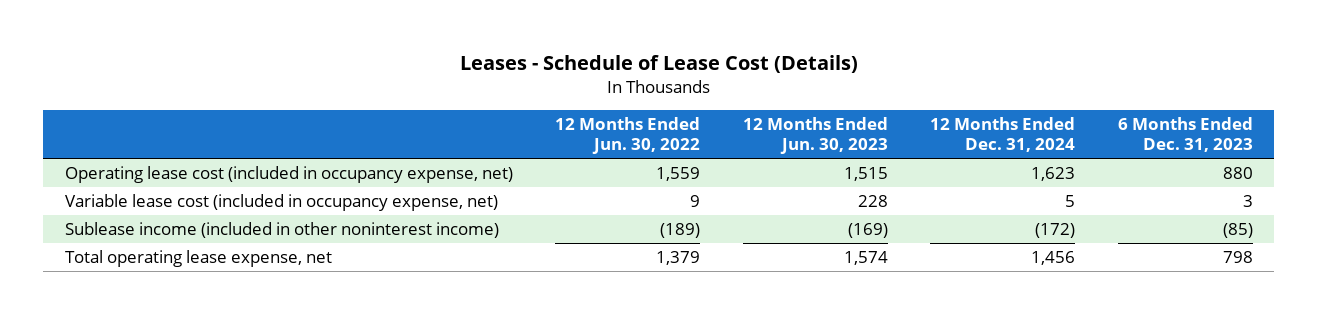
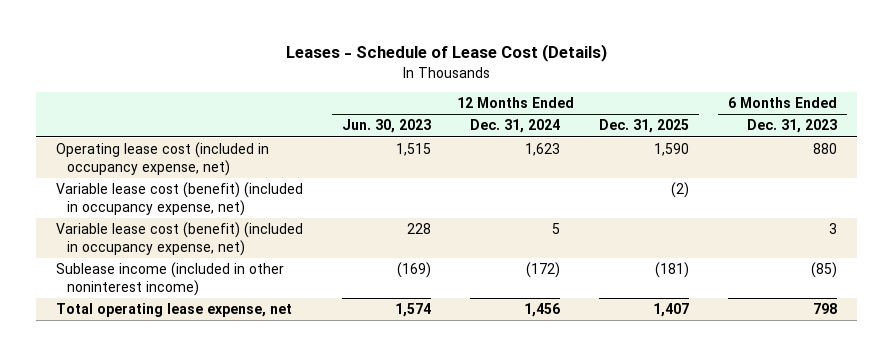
[555,116,701,155] 12 Months Ended Jun. 30, 2022 -> none
none -> [599,119,690,134] Dec. 31, 2025
none -> [55,182,303,216] Variable lease cost (benefit) (included in occupancy expense, net)
[64,194,498,212] Variable lease cost (included in occupancy expense, net) -> [55,222,303,256] Variable lease cost (benefit) (included in occupancy expense, net)

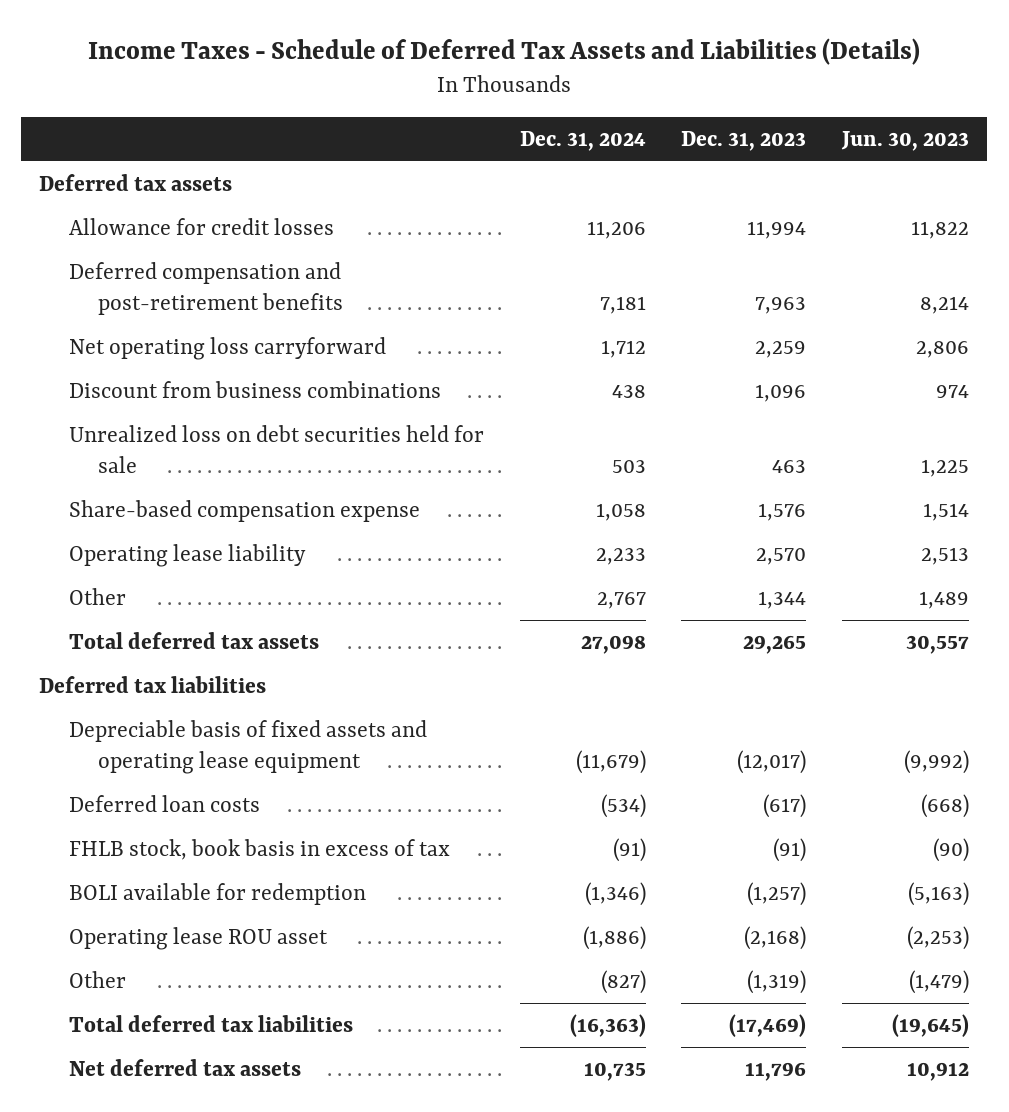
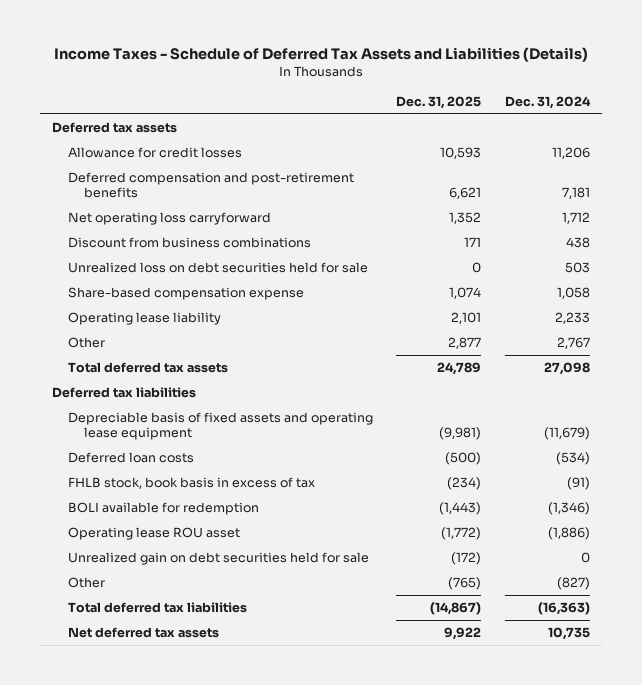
[681,130,807,151] Dec. 31, 2023 -> none
[841,130,970,151] Jun. 30, 2023 -> none
none -> [396,95,482,109] Dec. 31, 2025
none -> [67,552,369,566] Unrealized gain on debt securities held for sale

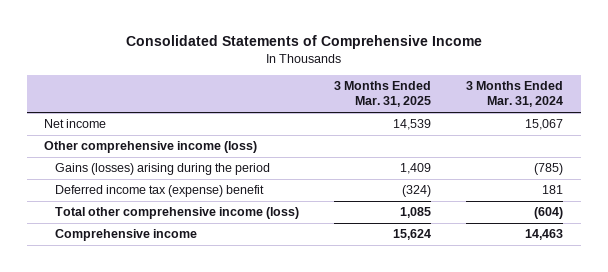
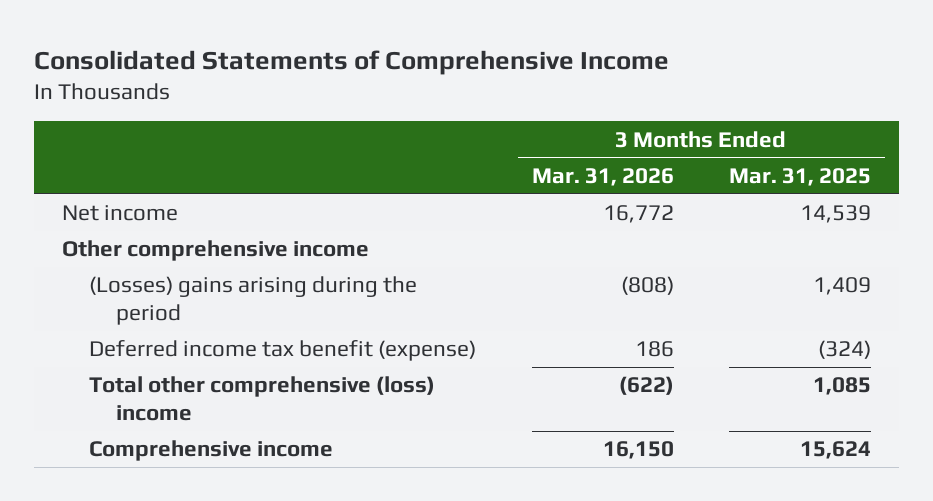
[466,80,564,108] 3 Months Ended Mar. 31, 2024 -> none
none -> [531,168,674,187] Mar. 31, 2026
[44,141,258,154] Other comprehensive income (loss) -> [61,240,369,262] Other comprehensive income
[54,163,270,176] Gains (losses) arising during the period -> [88,276,417,325] (Losses) gains arising during the period
[54,185,264,198] Deferred income tax (expense) benefit -> [88,340,476,362] Deferred income tax benefit (expense)
[54,207,299,220] Total other comprehensive income (loss) -> [88,376,435,421] Total other comprehensive (loss) income

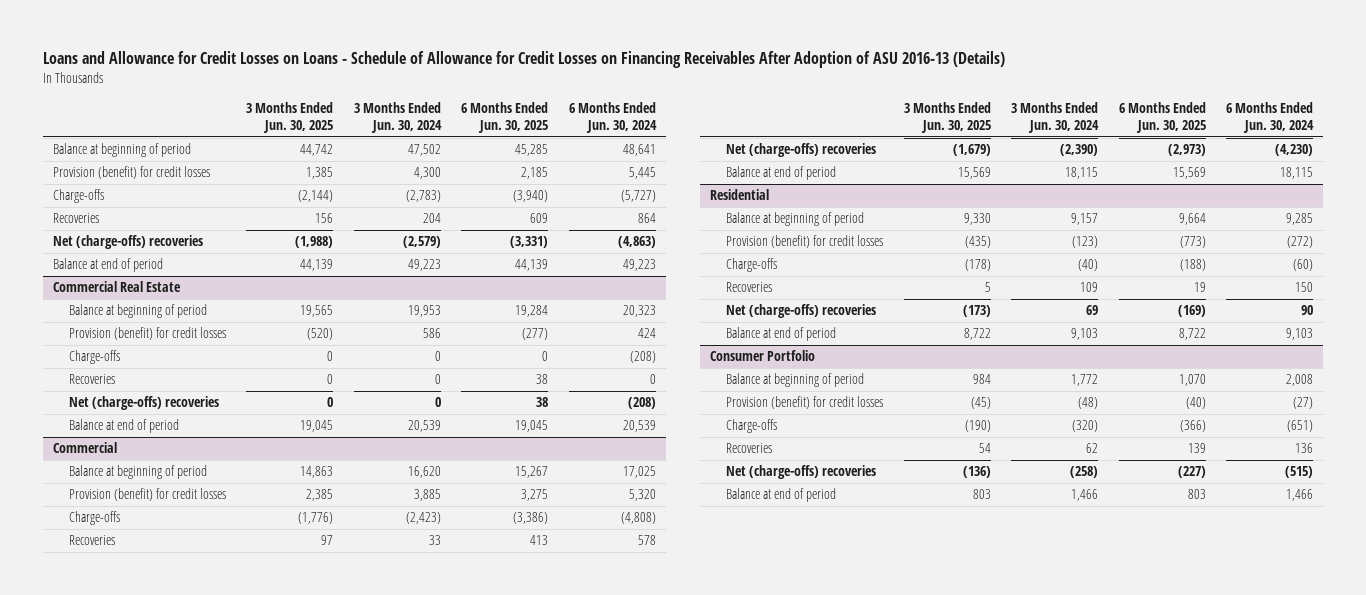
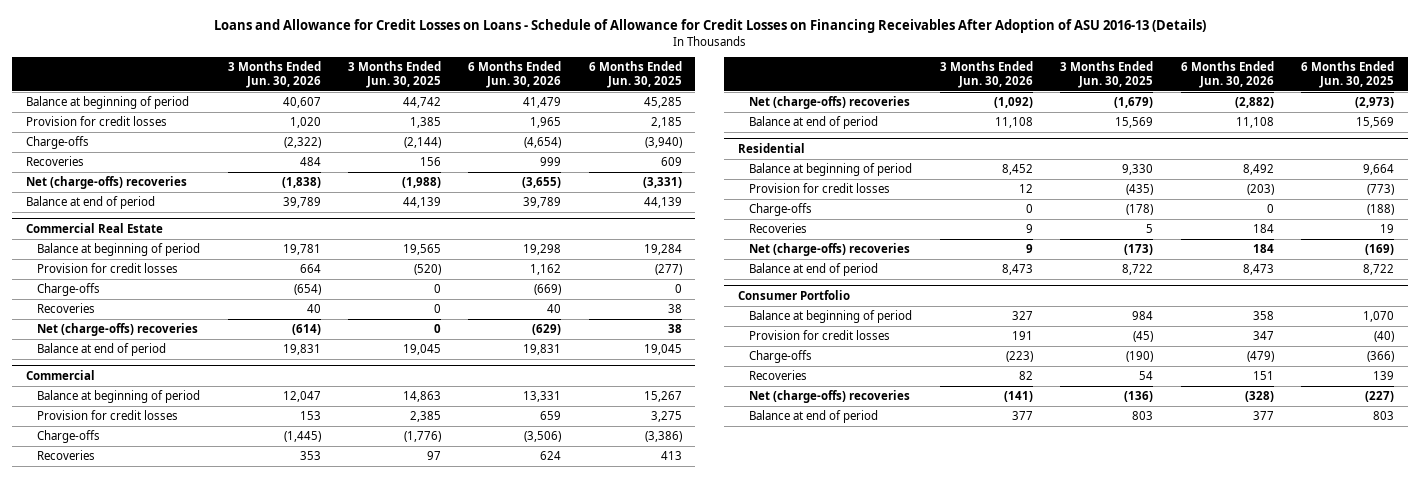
[353,101,442,134] 3 Months Ended Jun. 30, 2024 -> none
[568,101,657,134] 6 Months Ended Jun. 30, 2024 -> none
none -> [227,61,321,88] 3 Months Ended Jun. 30, 2026
none -> [468,61,562,88] 6 Months Ended Jun. 30, 2026
[52,166,210,180] Provision (benefit) for credit losses -> [25,116,167,127] Provision for credit losses
[68,327,226,341] Provision (benefit) for credit losses -> [37,263,179,274] Provision for credit losses
[68,488,226,502] Provision (benefit) for credit losses -> [37,410,179,421] Provision for credit losses
[726,235,884,249] Provision (benefit) for credit losses -> [749,183,891,194] Provision for credit losses
[726,396,884,410] Provision (benefit) for credit losses -> [749,330,891,341] Provision for credit losses

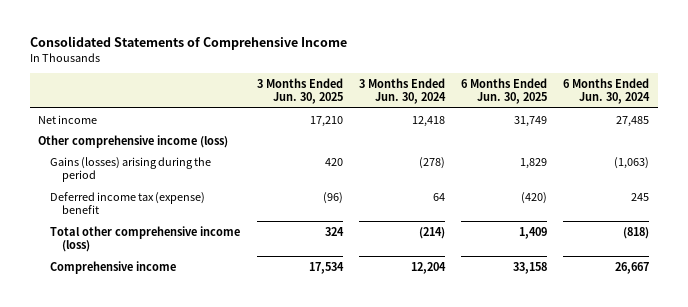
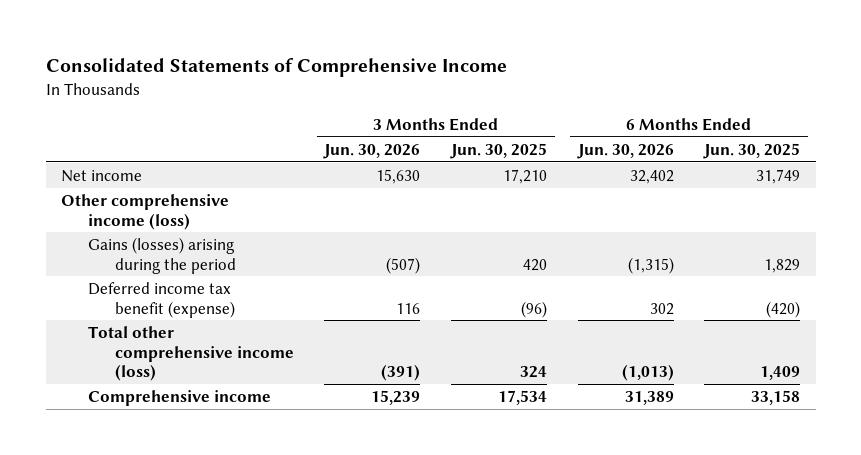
[358,77,446,105] 3 Months Ended Jun. 30, 2024 -> none
[563,77,651,105] 6 Months Ended Jun. 30, 2024 -> none
none -> [323,143,421,159] Jun. 30, 2026
none -> [576,143,674,159] Jun. 30, 2026
[50,191,206,214] Deferred income tax (expense) benefit -> [88,281,235,318] Deferred income tax benefit (expense)

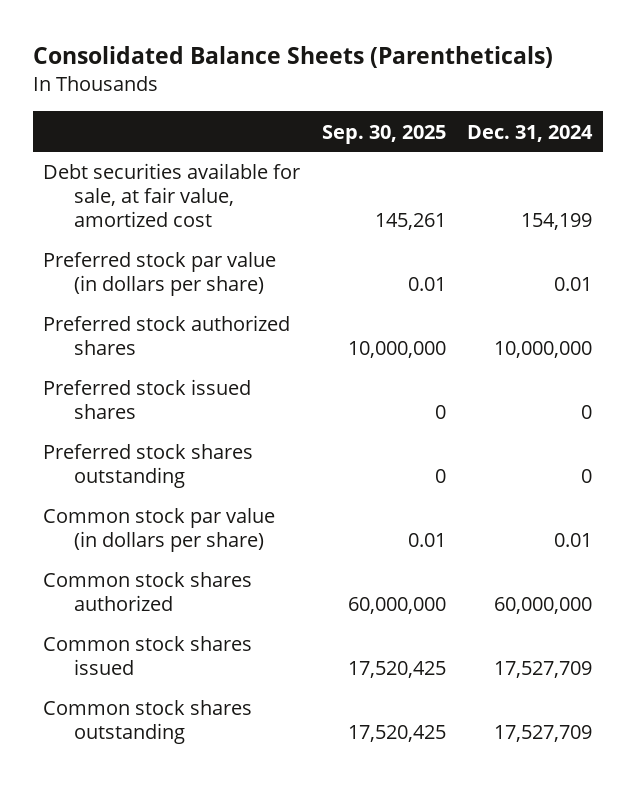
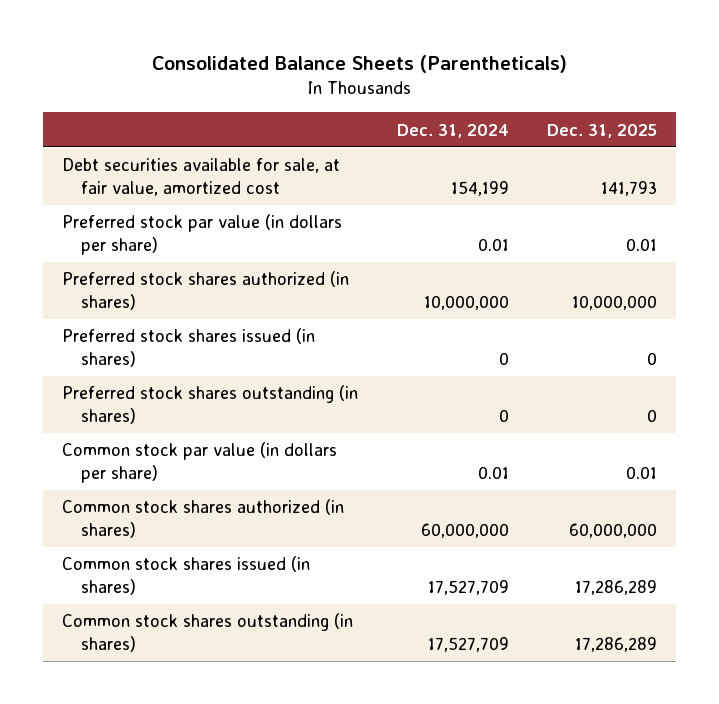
[321,124,446,144] Sep. 30, 2025 -> none
none -> [547,123,658,138] Dec. 31, 2025
[43,315,291,356] Preferred stock authorized shares -> [61,271,349,310] Preferred stock shares authorized (in shares)
[43,379,252,420] Preferred stock issued shares -> [61,328,315,367] Preferred stock shares issued (in shares)
[43,444,254,489] Preferred stock shares outstanding -> [61,385,358,424] Preferred stock shares outstanding (in shares)
[43,572,253,612] Common stock shares authorized -> [61,499,344,538] Common stock shares authorized (in shares)
[43,636,253,676] Common stock shares issued -> [61,556,310,595] Common stock shares issued (in shares)
[43,700,253,745] Common stock shares outstanding -> [61,613,353,652] Common stock shares outstanding (in shares)

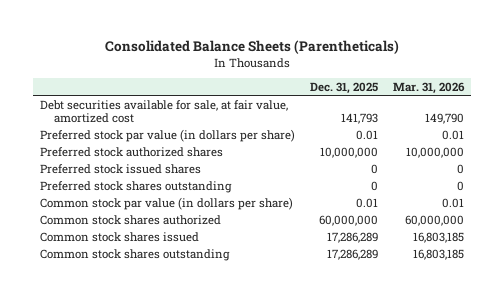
[396,123,509,138] Dec. 31, 2024 -> none
none -> [392,81,465,94] Mar. 31, 2026
[61,271,349,310] Preferred stock shares authorized (in shares) -> [40,146,224,157] Preferred stock authorized shares
[61,328,315,367] Preferred stock shares issued (in shares) -> [40,163,202,174] Preferred stock issued shares
[61,385,358,424] Preferred stock shares outstanding (in shares) -> [40,180,233,193] Preferred stock shares outstanding
[61,499,344,538] Common stock shares authorized (in shares) -> [40,214,222,225] Common stock shares authorized
[61,556,310,595] Common stock shares issued (in shares) -> [40,231,200,242] Common stock shares issued
[61,613,353,652] Common stock shares outstanding (in shares) -> [40,248,231,261] Common stock shares outstanding

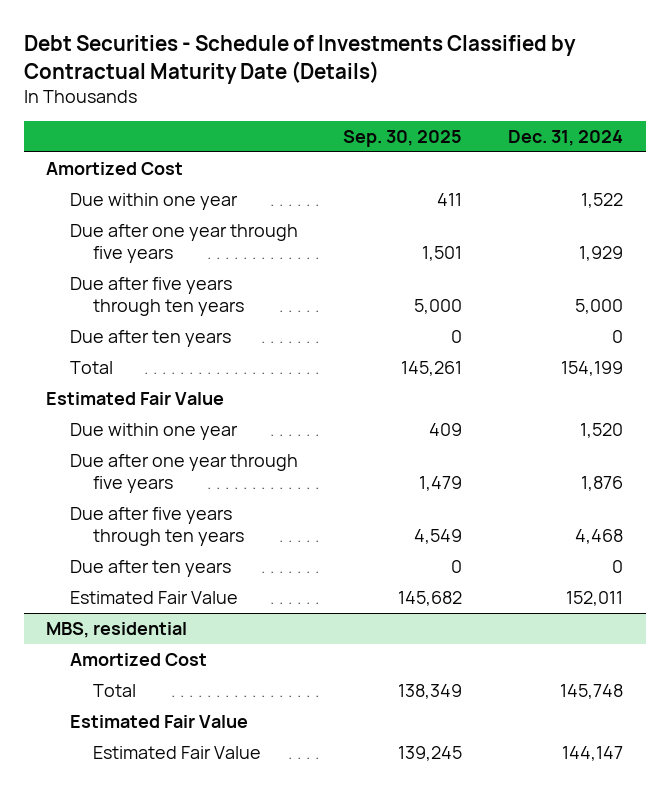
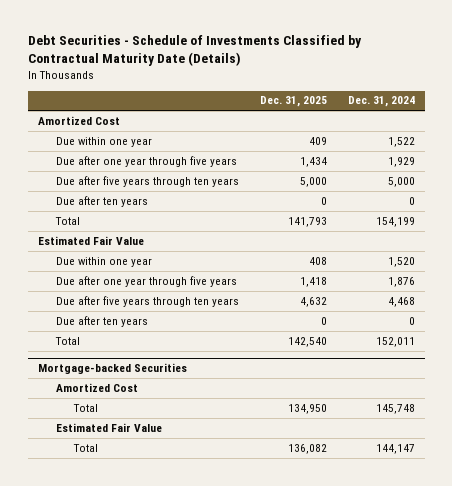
[343,129,463,147] Sep. 30, 2025 -> none
none -> [259,96,327,108] Dec. 31, 2025
[46,622,188,639] MBS, residential -> none
[69,591,238,605] Estimated Fair Value -> [55,336,81,345] Total
none -> [37,363,187,375] Mortgage-backed Securities
[92,746,261,760] Estimated Fair Value -> [73,443,99,452] Total

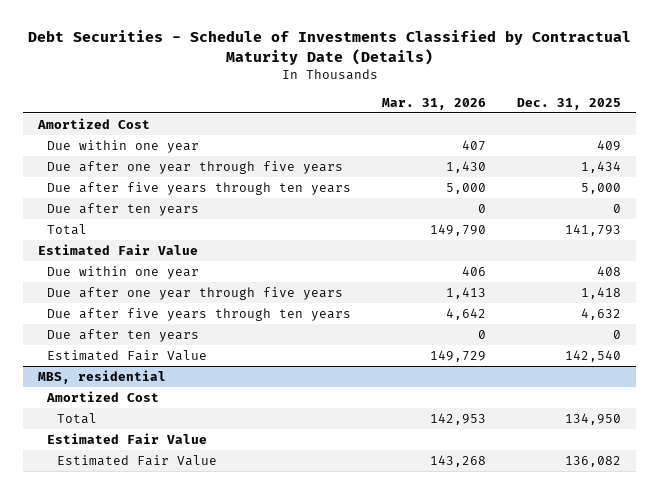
[347,96,415,108] Dec. 31, 2024 -> none
none -> [382,97,487,110] Mar. 31, 2026
[37,363,187,375] Mortgage-backed Securities -> none
[55,336,81,345] Total -> [47,349,208,361] Estimated Fair Value
none -> [38,369,167,384] MBS, residential
[73,443,99,452] Total -> [56,454,217,466] Estimated Fair Value

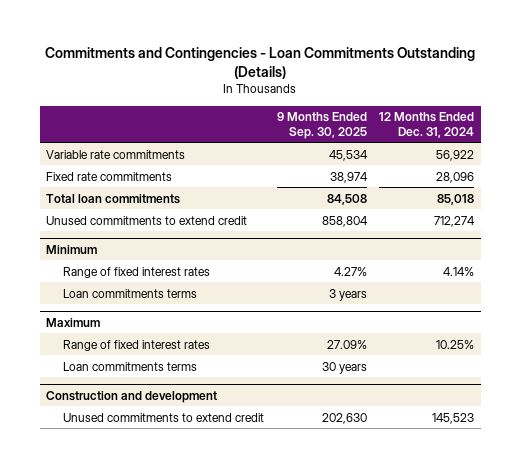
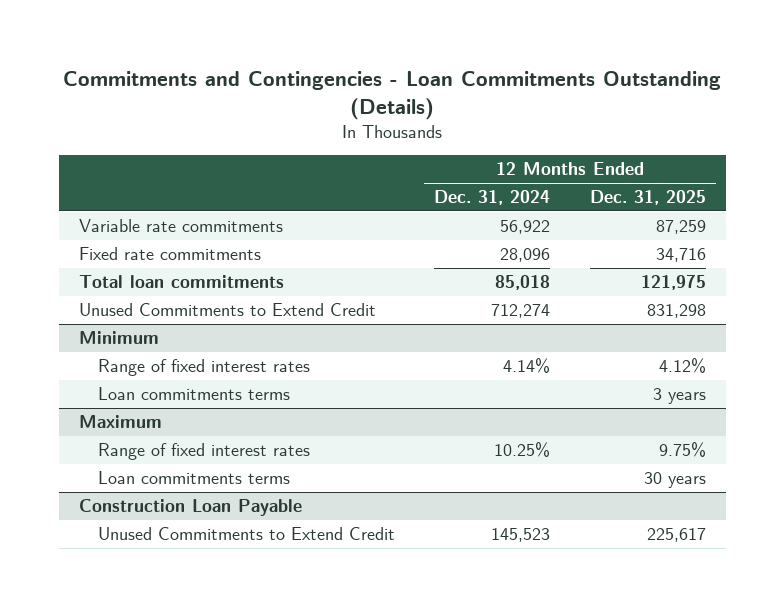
[276,112,367,139] 9 Months Ended Sep. 30, 2025 -> none
none -> [589,190,706,206] Dec. 31, 2025
[45,215,247,225] Unused commitments to extend credit -> [78,303,376,317] Unused Commitments to Extend Credit
[45,390,217,403] Construction and development -> [78,499,302,517] Construction Loan Payable
[63,412,265,422] Unused commitments to extend credit -> [97,527,395,541] Unused Commitments to Extend Credit

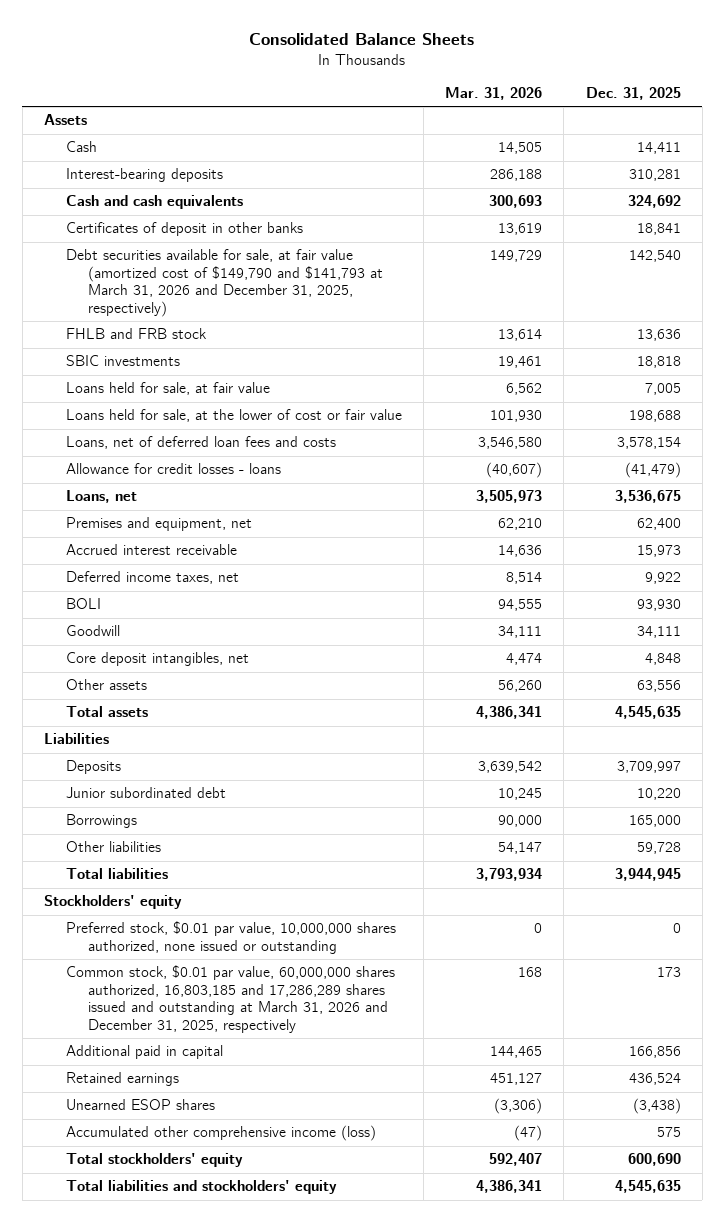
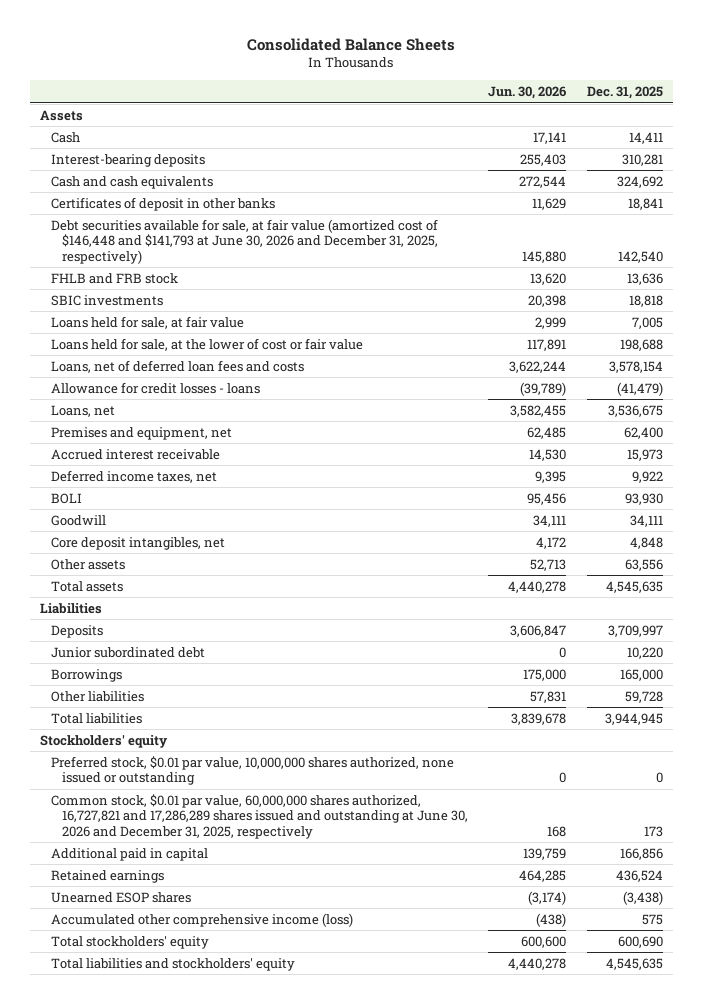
[445,87,543,101] Mar. 31, 2026 -> none
none -> [488,86,567,100] Jun. 30, 2026
[66,249,384,317] Debt securities available for sale, at fair value (amortized cost of $149,790 and $141,793 at March 31, 2026 and December 31, 2025, respectively) -> [50,218,439,264] Debt securities available for sale, at fair value (amortized cost of $146,448 and $141,793 at June 30, 2026 and December 31, 2025, respectively)
[66,965,396,1033] Common stock, $0.01 par value, 60,000,000 shares authorized, 16,803,185 and 17,286,289 shares issued and outstanding at March 31, 2026 and December 31, 2025, respectively -> [50,793,469,839] Common stock, $0.01 par value, 60,000,000 shares authorized, 16,727,821 and 17,286,289 shares issued and outstanding at June 30, 2026 and December 31, 2025, respectively

